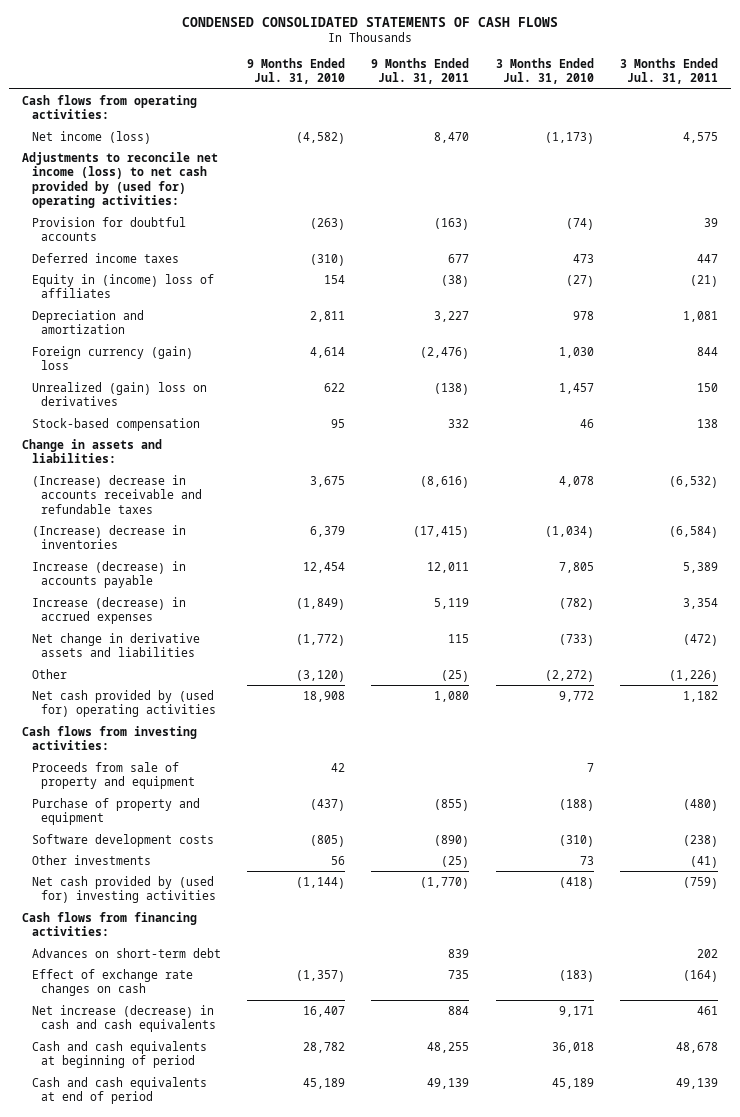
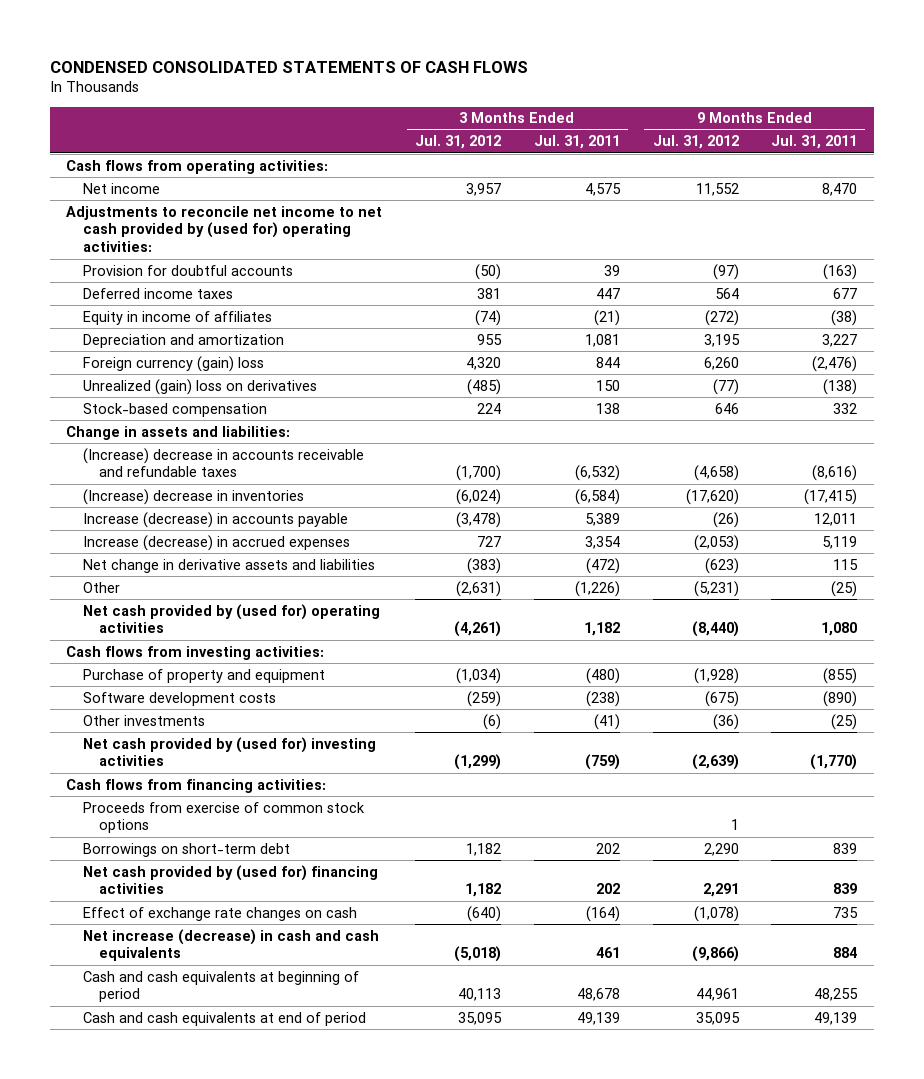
[246,57,345,85] 9 Months Ended Jul. 31, 2010 -> none
[495,57,594,85] 3 Months Ended Jul. 31, 2010 -> none
none -> [415,135,502,150] Jul. 31, 2012
none -> [652,135,739,150] Jul. 31, 2012
[31,130,151,144] Net income (loss) -> [82,182,160,194] Net income
[22,151,219,209] Adjustments to reconcile net income (loss) to net cash provided by (used for) operating activities: -> [66,205,383,253] Adjustments to reconcile net income to net cash provided by (used for) operating activities:
[31,273,214,299] Equity in (income) loss of affiliates -> [82,310,272,325] Equity in income of affiliates
[31,761,195,790] Proceeds from sale of property and equipment -> none
none -> [82,801,365,834] Proceeds from exercise of common stock options
[31,947,221,958] Advances on short-term debt -> [82,842,290,857] Borrowings on short-term debt
none -> [82,864,378,895] Net cash provided by (used for) financing activities

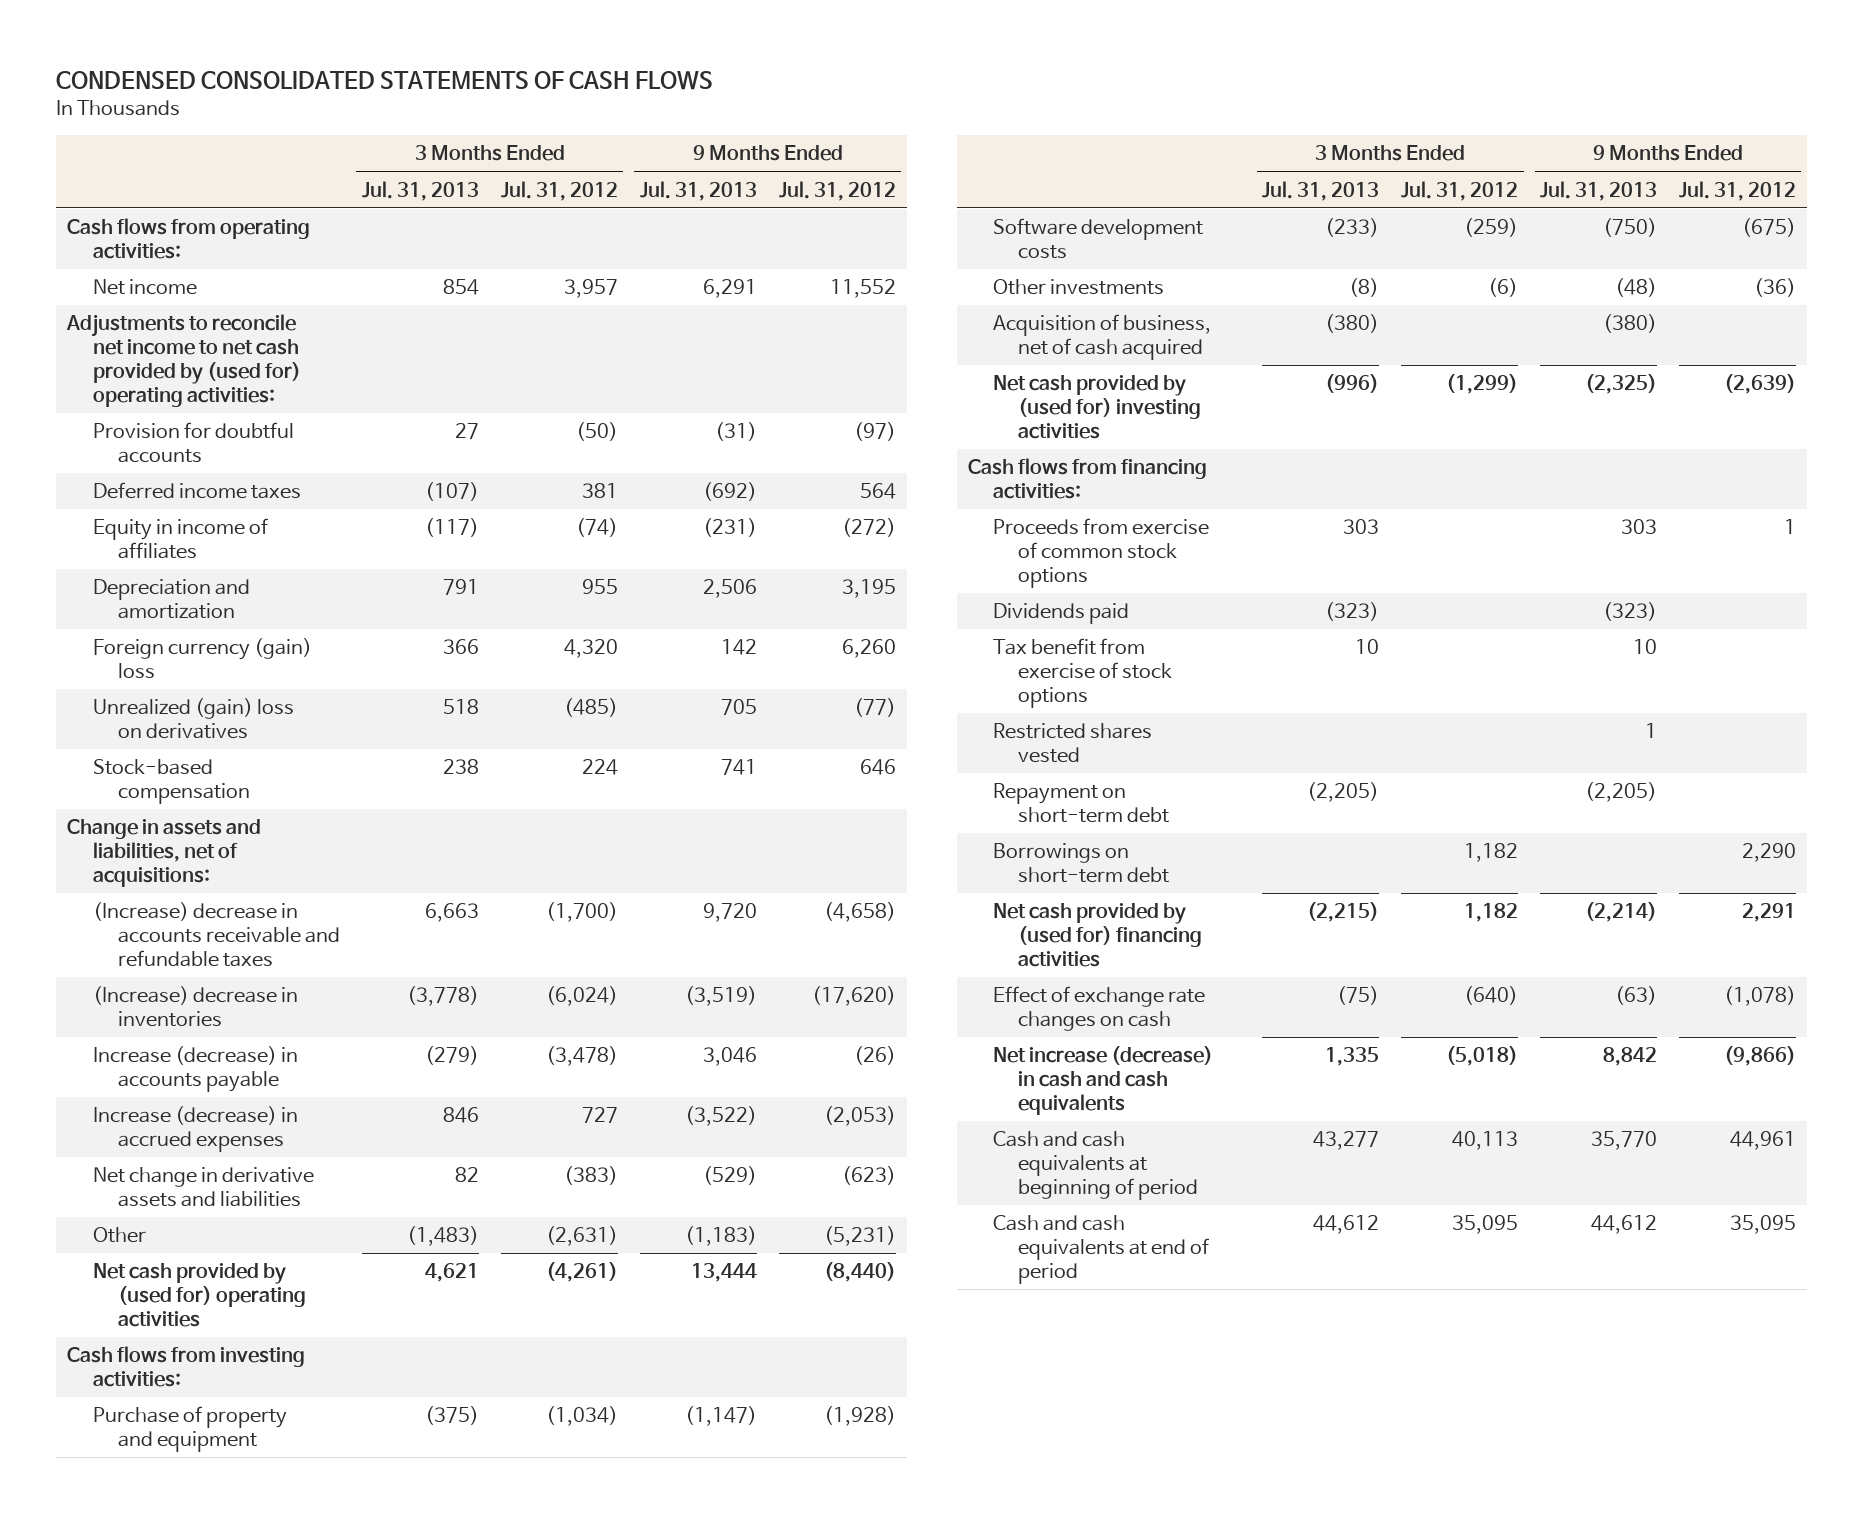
[533,135,620,150] Jul. 31, 2011 -> none
[771,135,858,150] Jul. 31, 2011 -> none
none -> [361,180,479,201] Jul. 31, 2013
none -> [639,180,757,201] Jul. 31, 2013
[66,425,291,440] Change in assets and liabilities: -> [67,819,262,888] Change in assets and liabilities, net of acquisitions:
none -> [993,314,1212,361] Acquisition of business, net of cash acquired
none -> [993,603,1130,625] Dividends paid
none -> [993,638,1173,709] Tax benefit from exercise of stock options
none -> [993,723,1153,764] Restricted shares vested
none -> [993,783,1170,824] Repayment on short-term debt

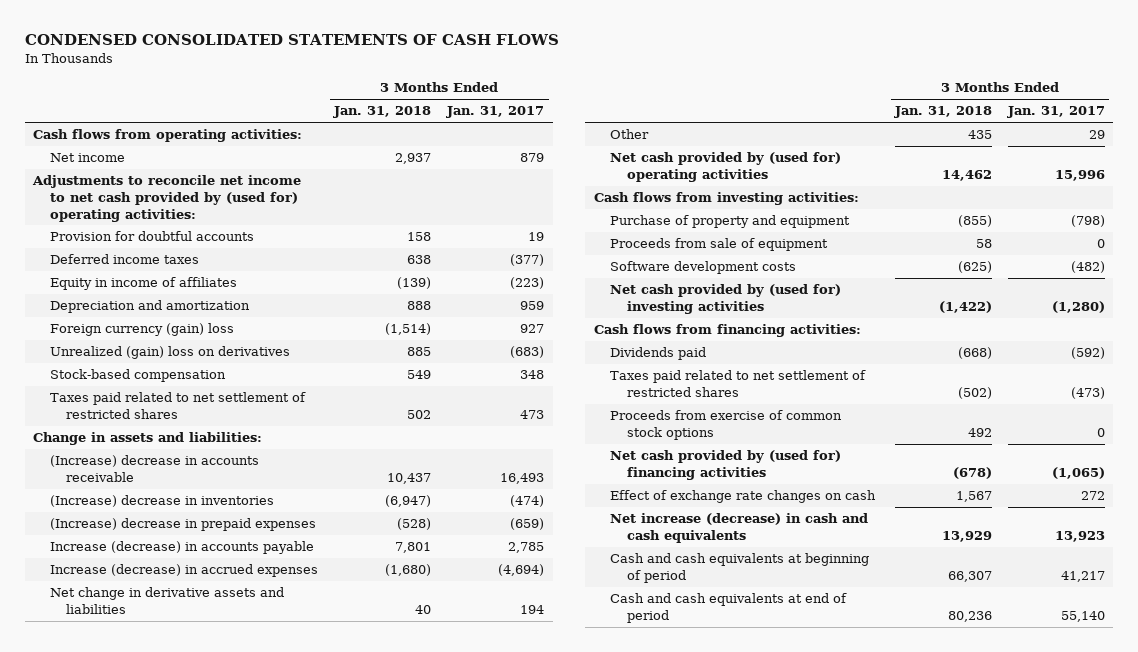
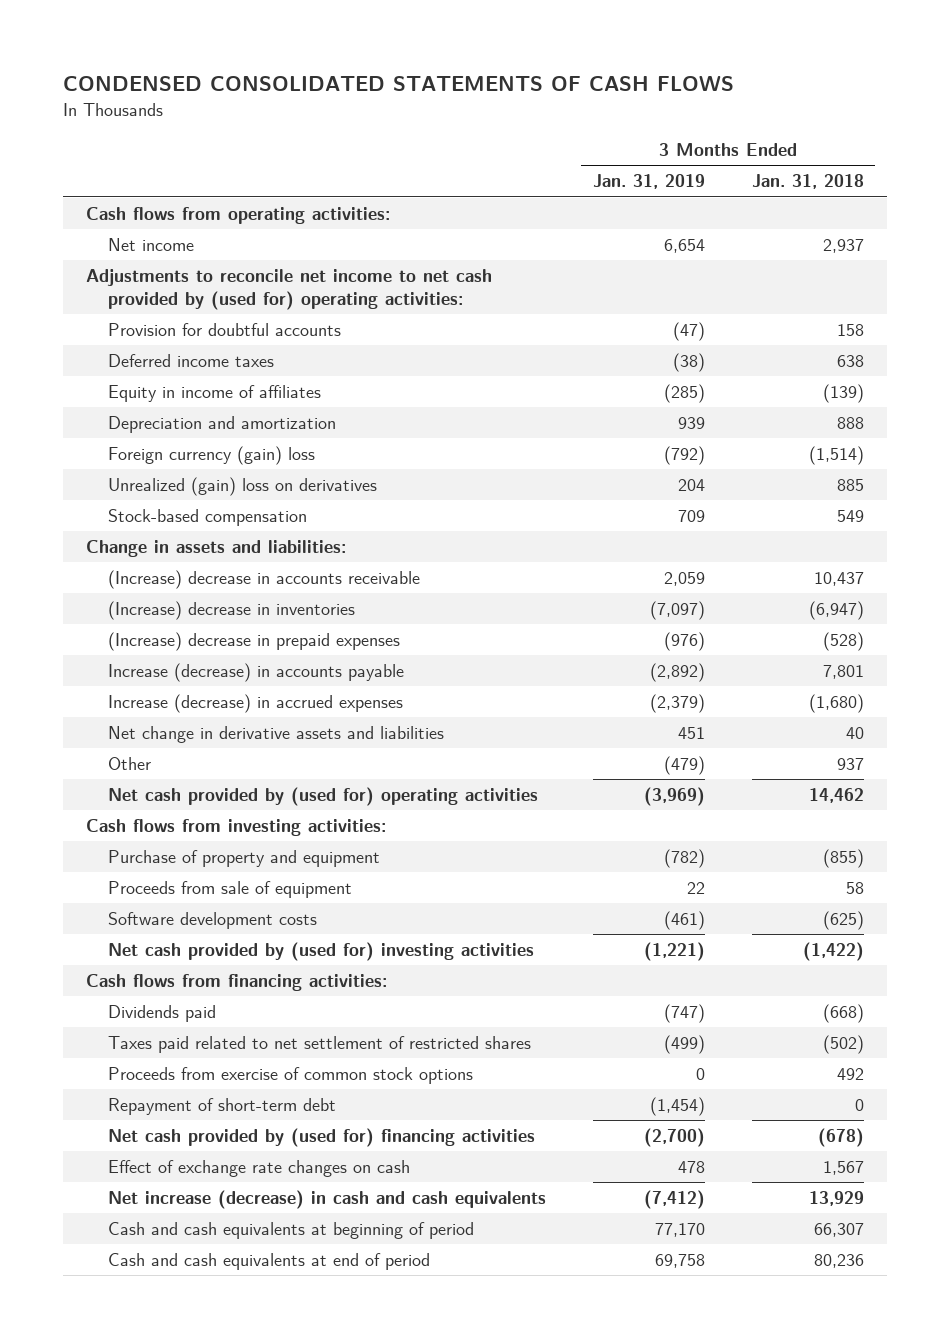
[446,106,545,119] Jan. 31, 2017 -> none
none -> [593,174,706,190] Jan. 31, 2019
[49,392,306,419] Taxes paid related to net settlement of restricted shares -> none
[967,130,992,140] 435 -> [836,758,864,771] 937
none -> [108,1098,337,1116] Repayment of short-term debt

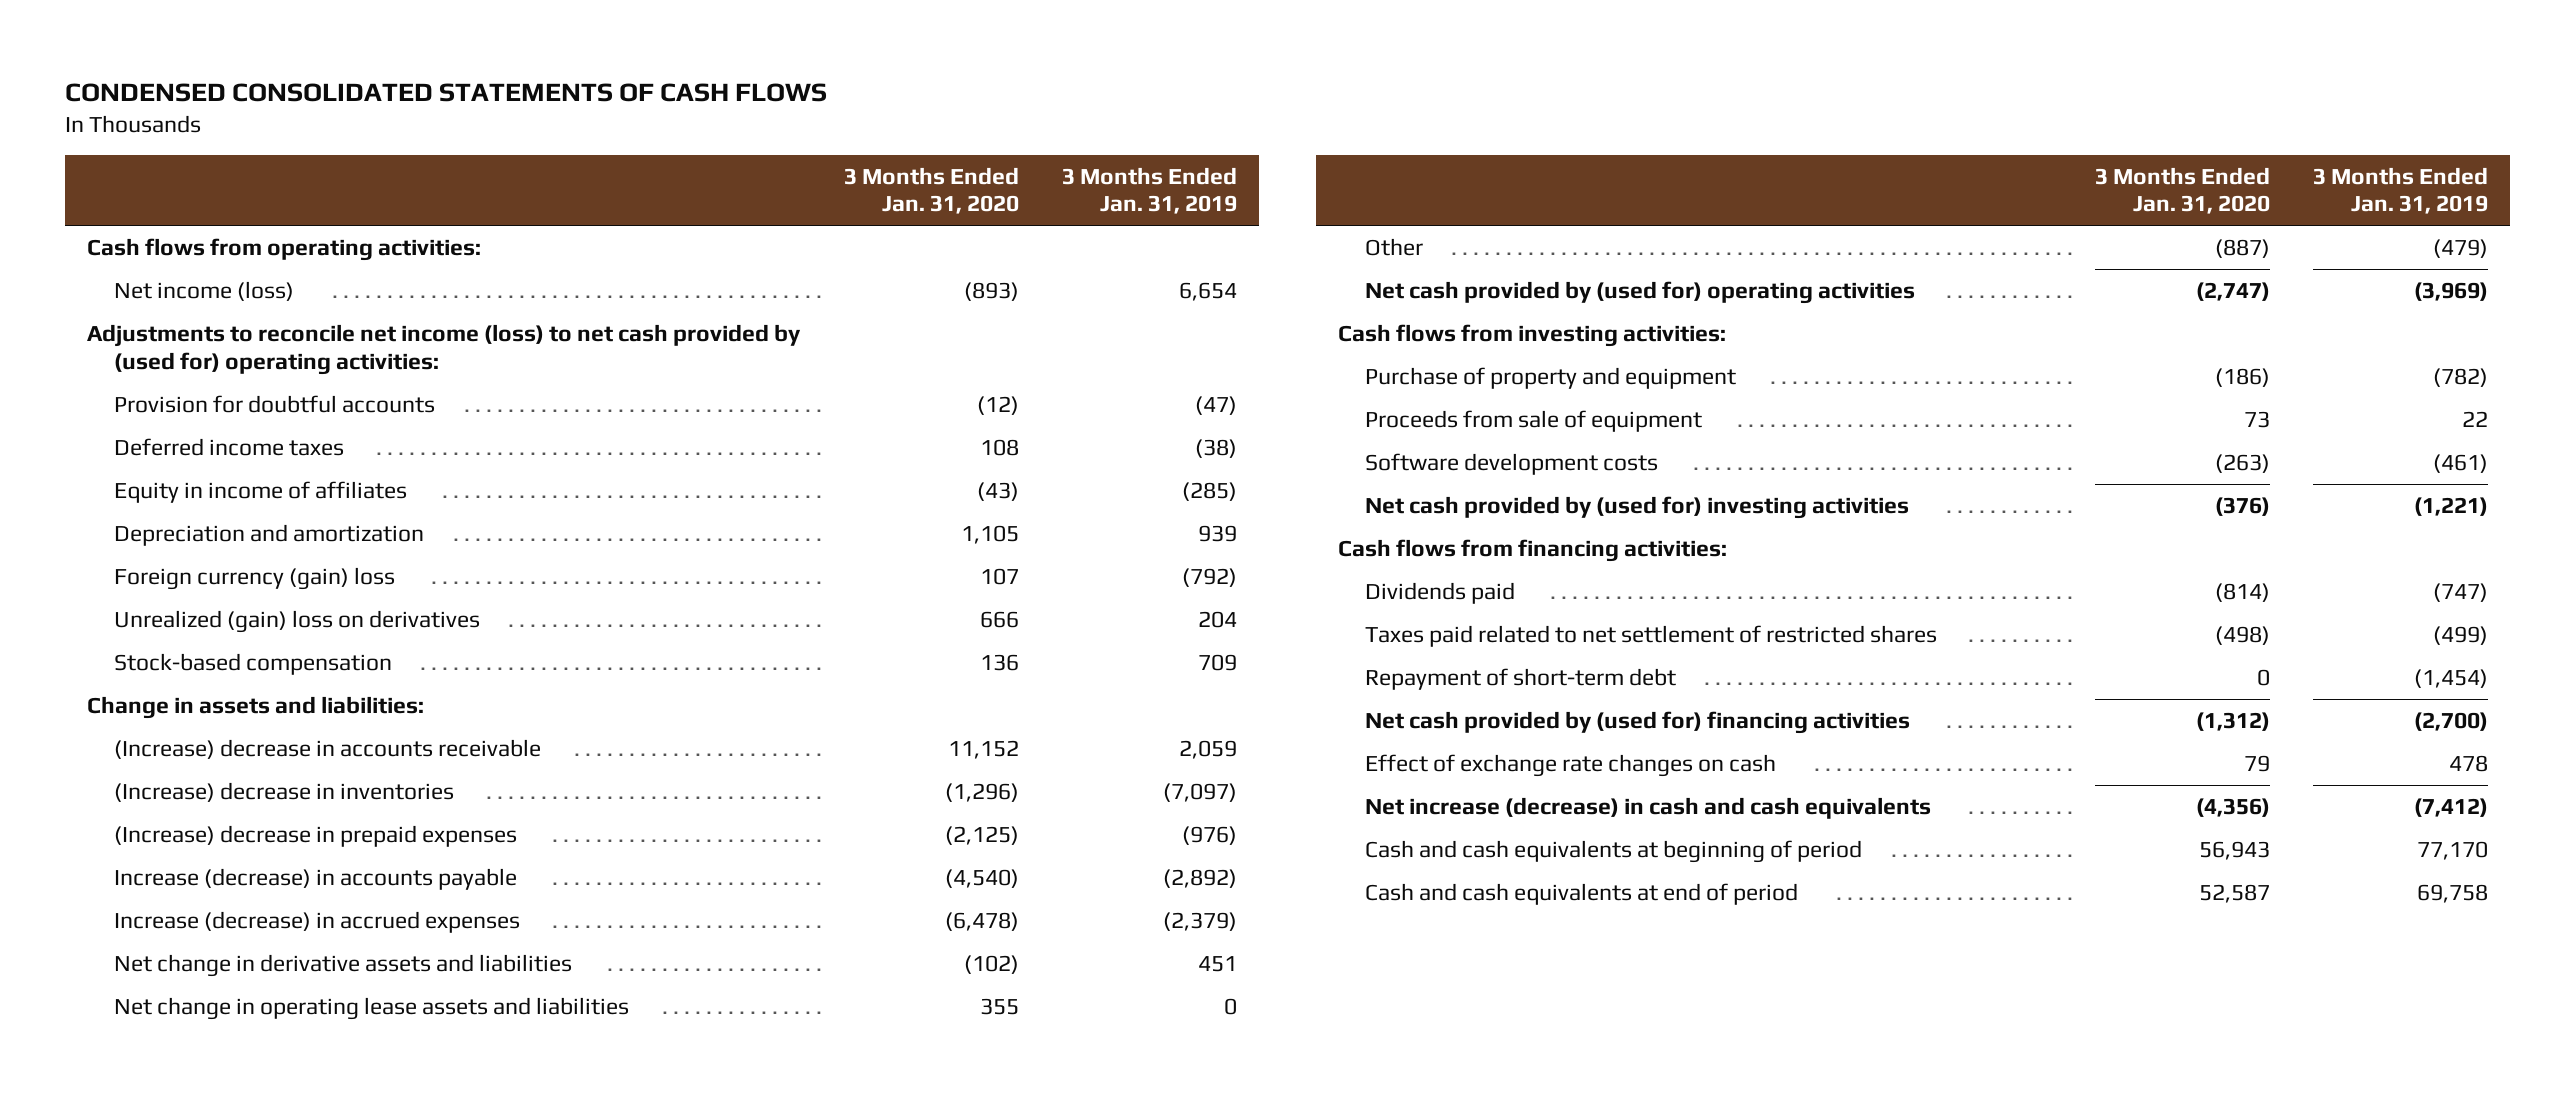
[751,174,864,190] Jan. 31, 2018 -> none
none -> [843,166,1019,215] 3 Months Ended Jan. 31, 2020
[108,238,195,252] Net income -> [114,280,295,301] Net income (loss)
[86,269,493,310] Adjustments to reconcile net income to net cash provided by (used for) operating activities: -> [87,323,802,375] Adjustments to reconcile net income (loss) to net cash provided by (used for) operating activities:
none -> [114,996,630,1020] Net change in operating lease assets and liabilities
[108,1067,474,1085] Proceeds from exercise of common stock options -> none

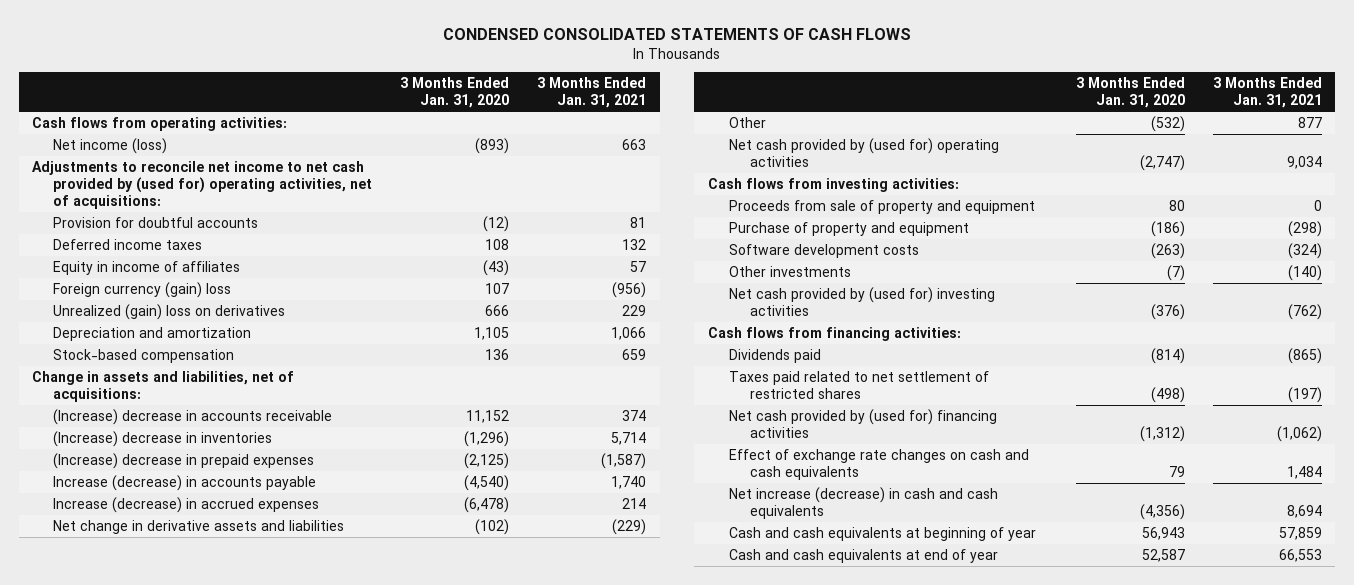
[1062,166,1238,215] 3 Months Ended Jan. 31, 2019 -> none
none -> [536,77,646,109] 3 Months Ended Jan. 31, 2021
[87,323,802,375] Adjustments to reconcile net income (loss) to net cash provided by (used for) operating activities: -> [32,160,373,210] Adjustments to reconcile net income to net cash provided by (used for) operating activities, net of acquisitions:
[114,523,425,546] Depreciation and amortization -> [53,326,252,341] Depreciation and amortization
[87,695,425,719] Change in assets and liabilities: -> [32,370,295,402] Change in assets and liabilities, net of acquisitions:
[114,996,630,1020] Net change in operating lease assets and liabilities -> none
[2214,238,2270,258] (887) -> [1150,115,1185,132] (532)
none -> [729,199,1036,214] Proceeds from sale of property and equipment
[1365,409,1703,432] Proceeds from sale of equipment -> none
none -> [729,265,852,277] Other investments
[1365,667,1677,690] Repayment of short-term debt -> none
[1365,753,1777,777] Effect of exchange rate changes on cash -> [729,448,1030,480] Effect of exchange rate changes on cash and cash equivalents
[1365,839,1863,863] Cash and cash equivalents at beginning of period -> [729,526,1037,541] Cash and cash equivalents at beginning of year
[1365,882,1799,905] Cash and cash equivalents at end of period -> [729,548,999,563] Cash and cash equivalents at end of year

